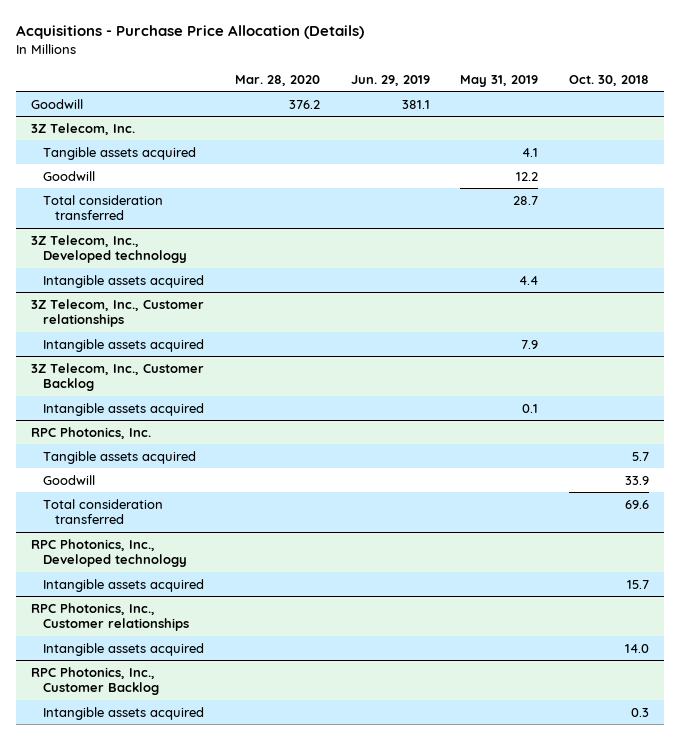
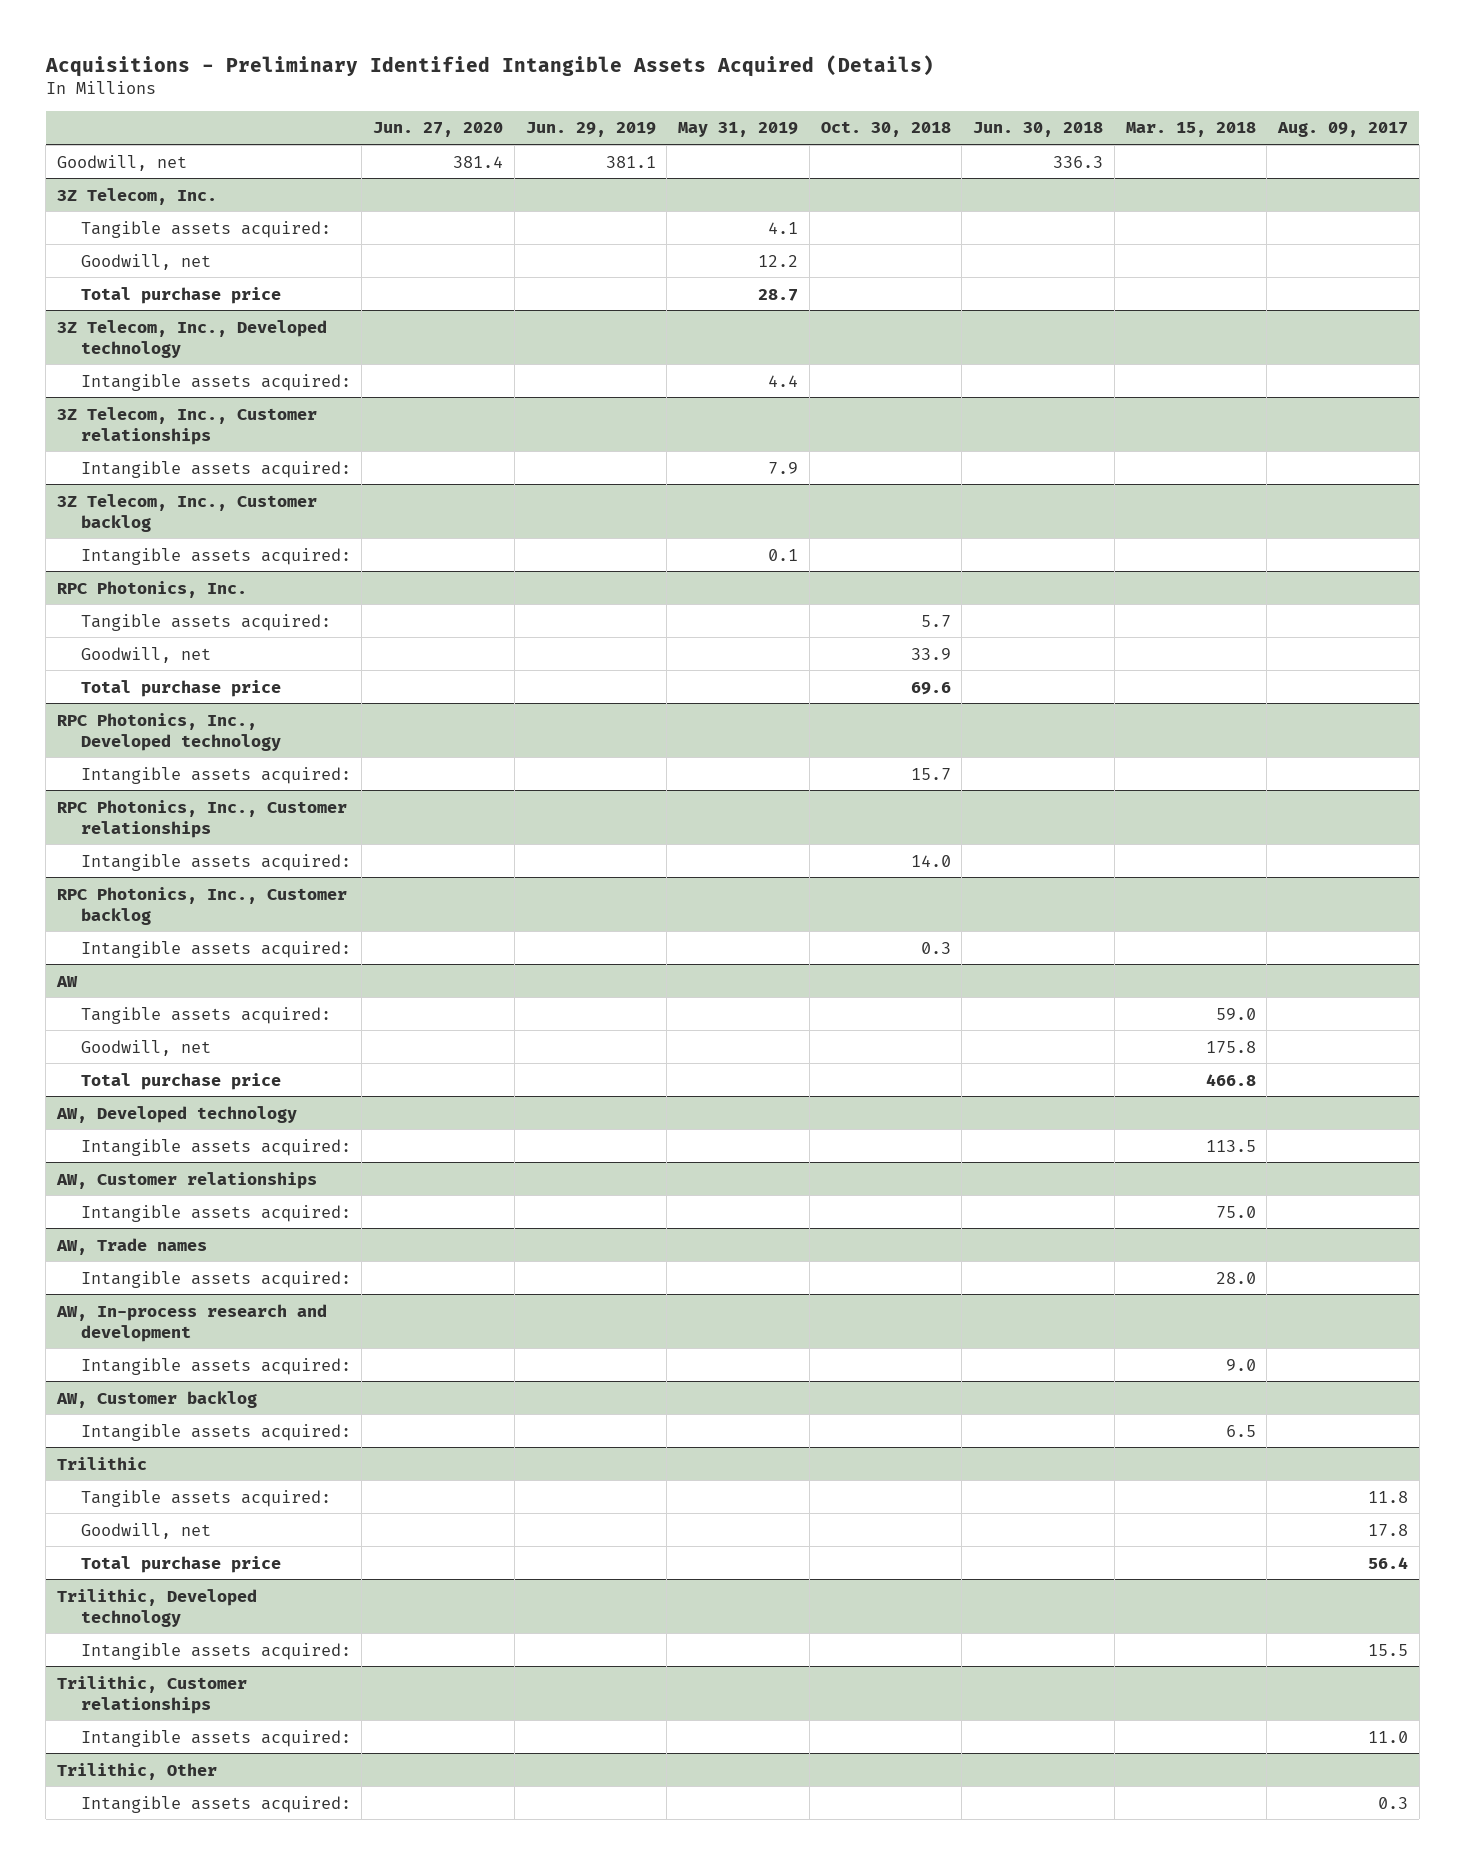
[15,25,364,40] Acquisitions - Purchase Price Allocation (Details) -> [44,54,934,77] Acquisitions - Preliminary Identified Intangible Assets Acquired (Details)
[234,74,320,86] Mar. 28, 2020 -> none
none -> [373,122,504,138] Jun. 27, 2020
none -> [973,122,1104,138] Jun. 30, 2018
none -> [1125,122,1256,138] Mar. 15, 2018
none -> [1277,122,1409,138] Aug. 09, 2017
[31,98,84,109] Goodwill -> [57,154,188,171] Goodwill, net
[42,146,196,160] Tangible assets acquired -> [80,220,331,238] Tangible assets acquired:
[42,170,95,181] Goodwill -> [80,253,211,270] Goodwill, net
[42,194,163,221] Total consideration transferred -> [80,286,281,304] Total purchase price
[42,274,204,288] Intangible assets acquired -> [80,373,351,391] Intangible assets acquired:
[42,338,204,352] Intangible assets acquired -> [80,460,351,478] Intangible assets acquired:
[31,362,205,392] 3Z Telecom, Inc., Customer Backlog -> [57,493,318,532] 3Z Telecom, Inc., Customer backlog
[42,402,204,416] Intangible assets acquired -> [80,547,351,565] Intangible assets acquired:
[42,450,196,464] Tangible assets acquired -> [80,613,331,631] Tangible assets acquired:
[42,474,95,485] Goodwill -> [80,646,211,663] Goodwill, net
[42,498,163,525] Total consideration transferred -> [80,679,281,697] Total purchase price
[42,578,204,592] Intangible assets acquired -> [80,766,351,784] Intangible assets acquired:
[42,642,204,656] Intangible assets acquired -> [80,853,351,871] Intangible assets acquired:
[31,666,159,696] RPC Photonics, Inc., Customer Backlog -> [57,886,348,925] RPC Photonics, Inc., Customer backlog
[42,706,204,720] Intangible assets acquired -> [80,940,351,958] Intangible assets acquired:
none -> [56,975,79,987] AW
none -> [80,1006,331,1024] Tangible assets acquired:
none -> [80,1039,211,1056] Goodwill, net
none -> [80,1072,281,1090] Total purchase price
none -> [56,1105,298,1123] AW, Developed technology
none -> [80,1138,351,1156] Intangible assets acquired:
none -> [56,1171,318,1189] AW, Customer relationships
none -> [80,1204,351,1222] Intangible assets acquired:
none -> [56,1237,208,1255] AW, Trade names
none -> [80,1270,351,1288] Intangible assets acquired:
none -> [56,1303,328,1342] AW, In-process research and development
none -> [80,1357,351,1375] Intangible assets acquired:
none -> [56,1390,258,1408] AW, Customer backlog
none -> [80,1423,351,1441] Intangible assets acquired:
none -> [57,1456,148,1470] Trilithic
none -> [80,1489,331,1507] Tangible assets acquired:
none -> [80,1522,211,1539] Goodwill, net
none -> [80,1555,281,1573] Total purchase price
none -> [57,1588,258,1627] Trilithic, Developed technology
none -> [80,1642,351,1660] Intangible assets acquired:
none -> [57,1675,248,1714] Trilithic, Customer relationships
none -> [80,1729,351,1747] Intangible assets acquired:
none -> [57,1762,218,1780] Trilithic, Other
none -> [80,1795,351,1813] Intangible assets acquired:

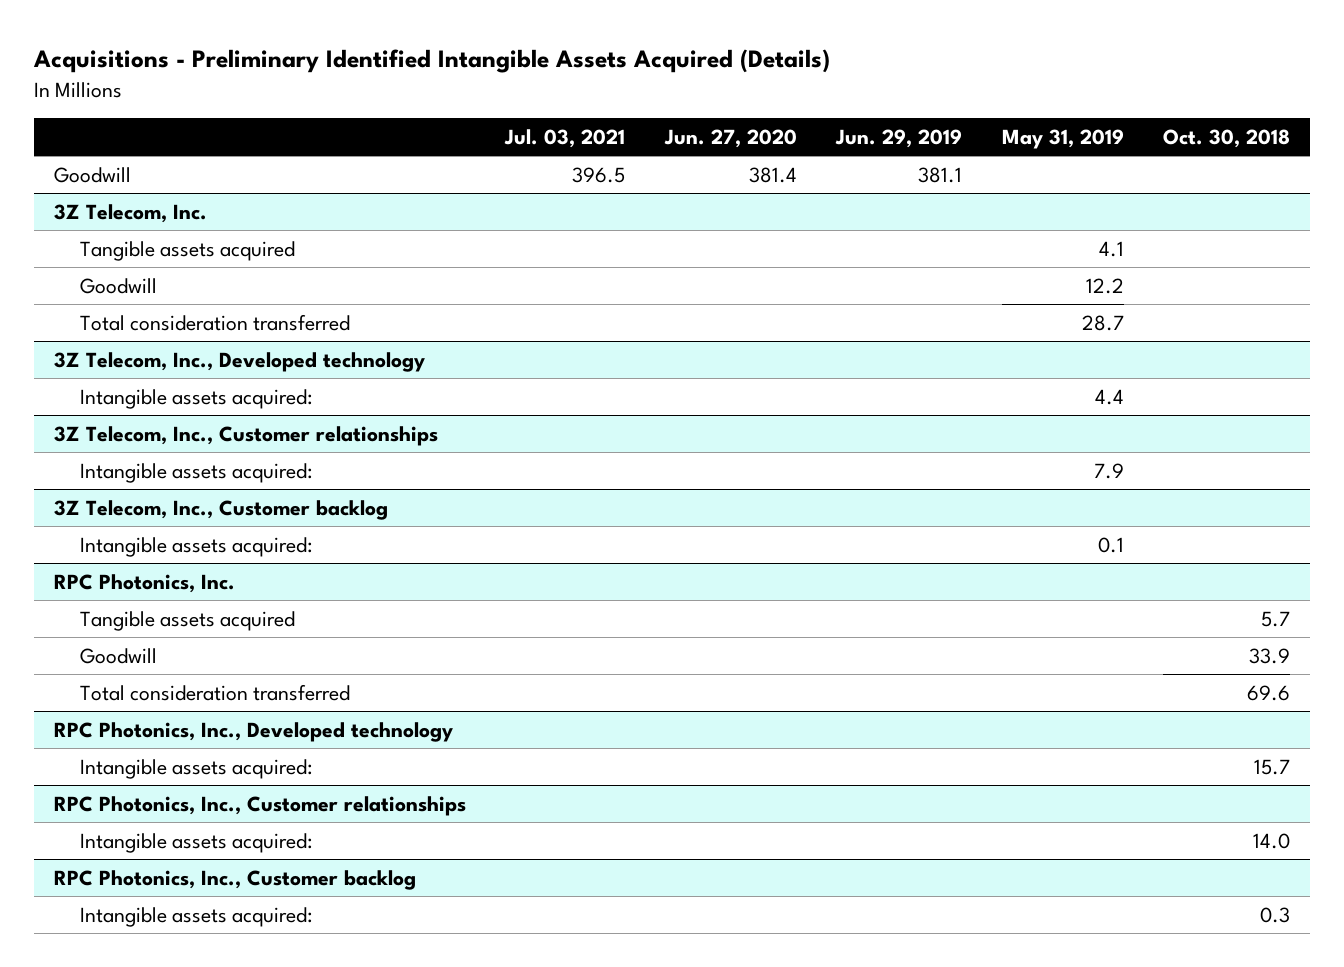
[973,122,1104,138] Jun. 30, 2018 -> none
[1125,122,1256,138] Mar. 15, 2018 -> none
[1277,122,1409,138] Aug. 09, 2017 -> none
none -> [504,128,626,148] Jul. 03, 2021
[57,154,188,171] Goodwill, net -> [53,166,131,183] Goodwill
[80,220,331,238] Tangible assets acquired: -> [79,240,295,261] Tangible assets acquired
[80,253,211,270] Goodwill, net -> [79,277,157,294] Goodwill
[80,286,281,304] Total purchase price -> [79,313,350,331] Total consideration transferred
[80,613,331,631] Tangible assets acquired: -> [79,610,295,631] Tangible assets acquired
[80,646,211,663] Goodwill, net -> [79,647,157,664] Goodwill
[80,679,281,697] Total purchase price -> [79,683,350,701] Total consideration transferred
[56,975,79,987] AW -> none
[80,1006,331,1024] Tangible assets acquired: -> none
[80,1039,211,1056] Goodwill, net -> none
[80,1072,281,1090] Total purchase price -> none
[56,1105,298,1123] AW, Developed technology -> none
[80,1138,351,1156] Intangible assets acquired: -> none
[56,1171,318,1189] AW, Customer relationships -> none
[80,1204,351,1222] Intangible assets acquired: -> none
[56,1237,208,1255] AW, Trade names -> none
[80,1270,351,1288] Intangible assets acquired: -> none
[56,1303,328,1342] AW, In-process research and development -> none
[80,1357,351,1375] Intangible assets acquired: -> none
[56,1390,258,1408] AW, Customer backlog -> none
[80,1423,351,1441] Intangible assets acquired: -> none
[57,1456,148,1470] Trilithic -> none
[80,1489,331,1507] Tangible assets acquired: -> none
[80,1522,211,1539] Goodwill, net -> none
[80,1555,281,1573] Total purchase price -> none
[57,1588,258,1627] Trilithic, Developed technology -> none
[80,1642,351,1660] Intangible assets acquired: -> none
[57,1675,248,1714] Trilithic, Customer relationships -> none
[80,1729,351,1747] Intangible assets acquired: -> none
[57,1762,218,1780] Trilithic, Other -> none
[80,1795,351,1813] Intangible assets acquired: -> none

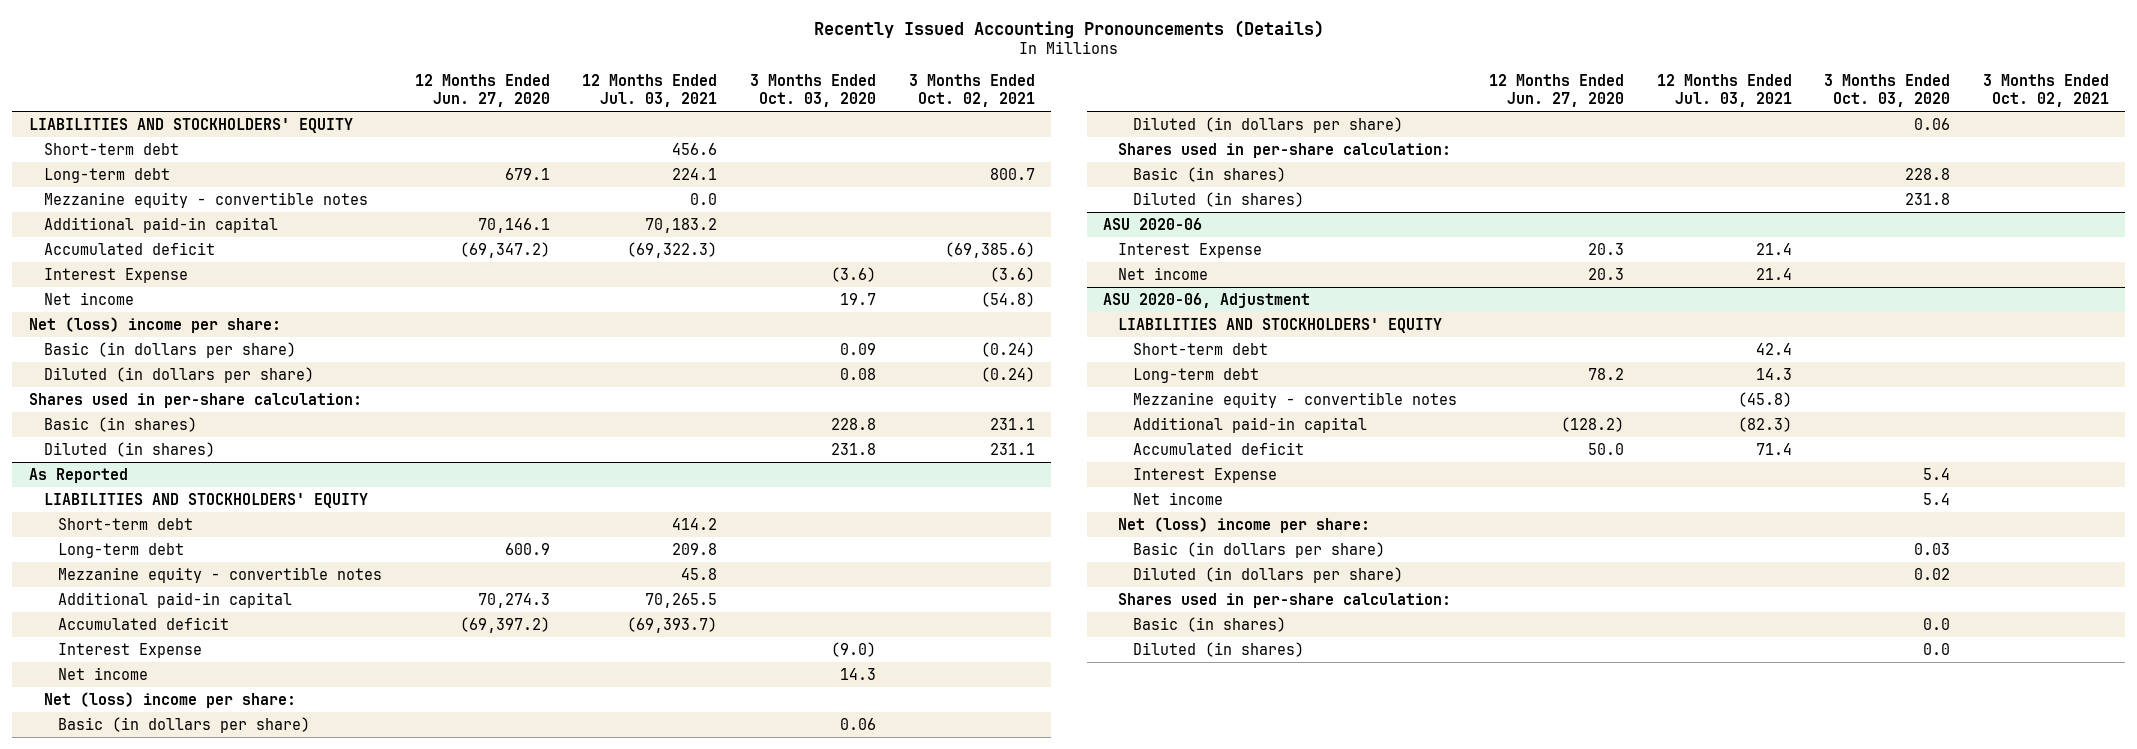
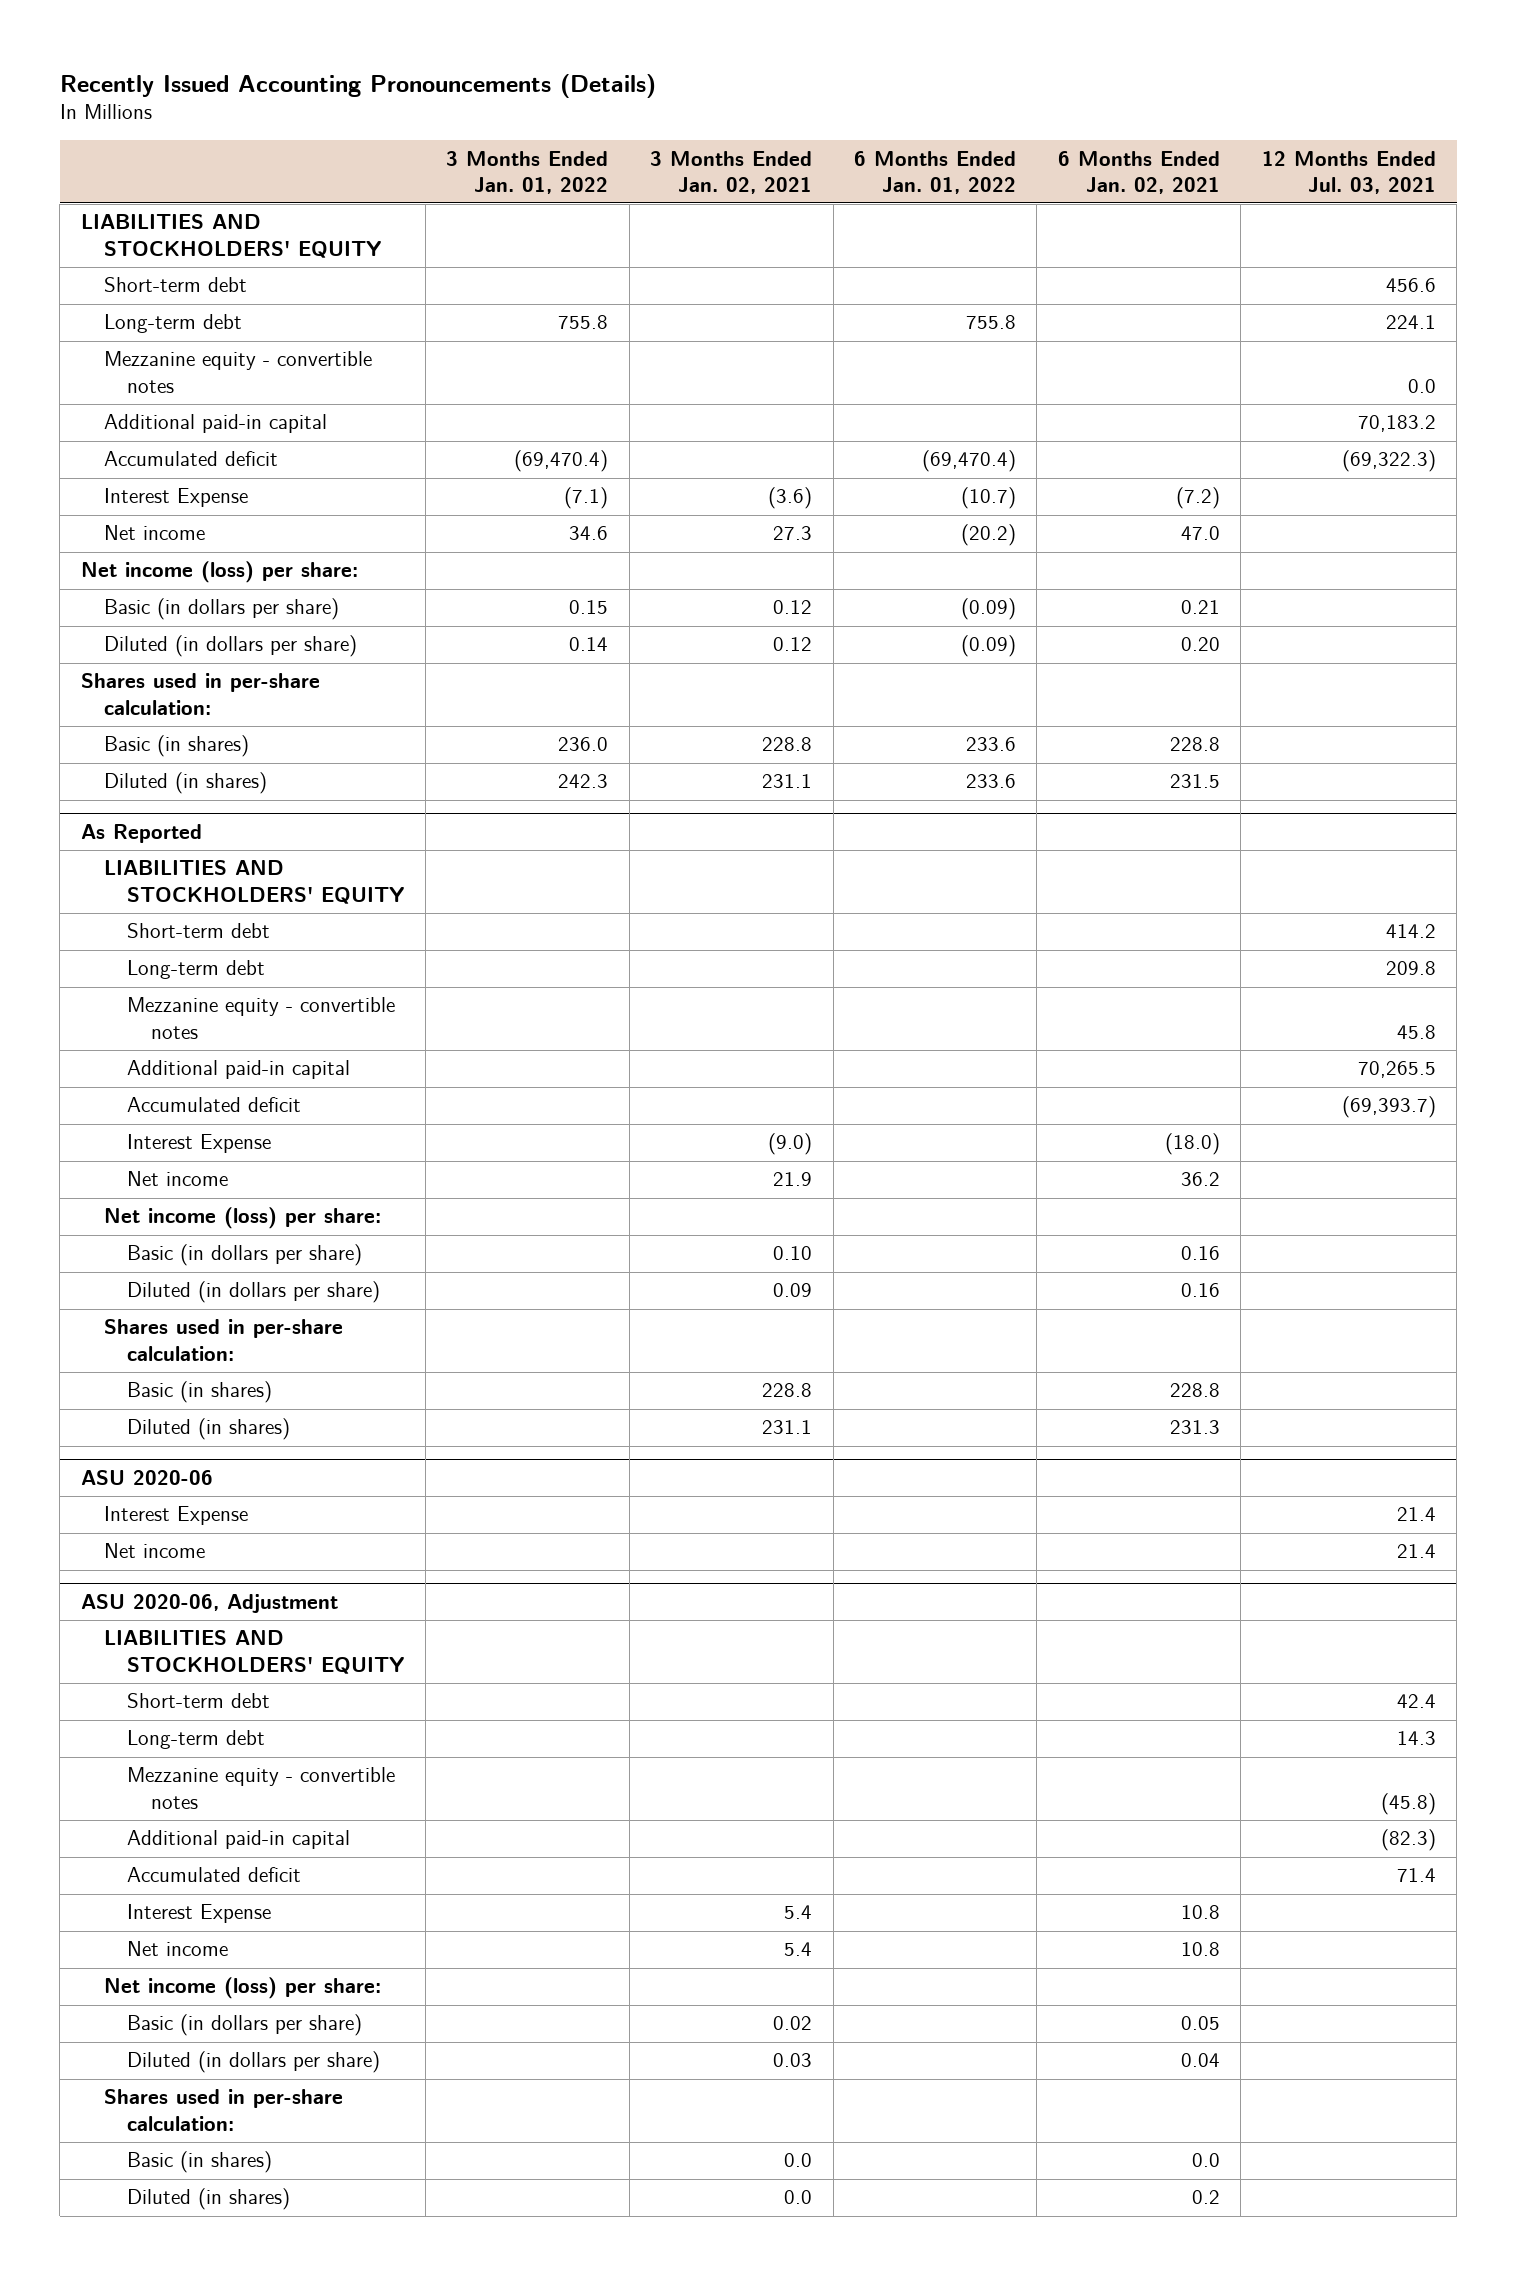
[414,74,550,107] 12 Months Ended Jun. 27, 2020 -> none
[749,74,876,107] 3 Months Ended Oct. 03, 2020 -> none
[908,74,1035,107] 3 Months Ended Oct. 02, 2021 -> none
none -> [446,150,609,194] 3 Months Ended Jan. 01, 2022
none -> [650,150,813,194] 3 Months Ended Jan. 02, 2021
none -> [854,150,1017,194] 6 Months Ended Jan. 01, 2022
none -> [1057,150,1220,194] 6 Months Ended Jan. 02, 2021
[28,316,281,333] Net (loss) income per share: -> [80,561,358,584] Net income (loss) per share:
[43,691,296,708] Net (loss) income per share: -> [104,1207,382,1230] Net income (loss) per share:
[1117,516,1370,533] Net (loss) income per share: -> [104,1977,382,2000] Net income (loss) per share:

